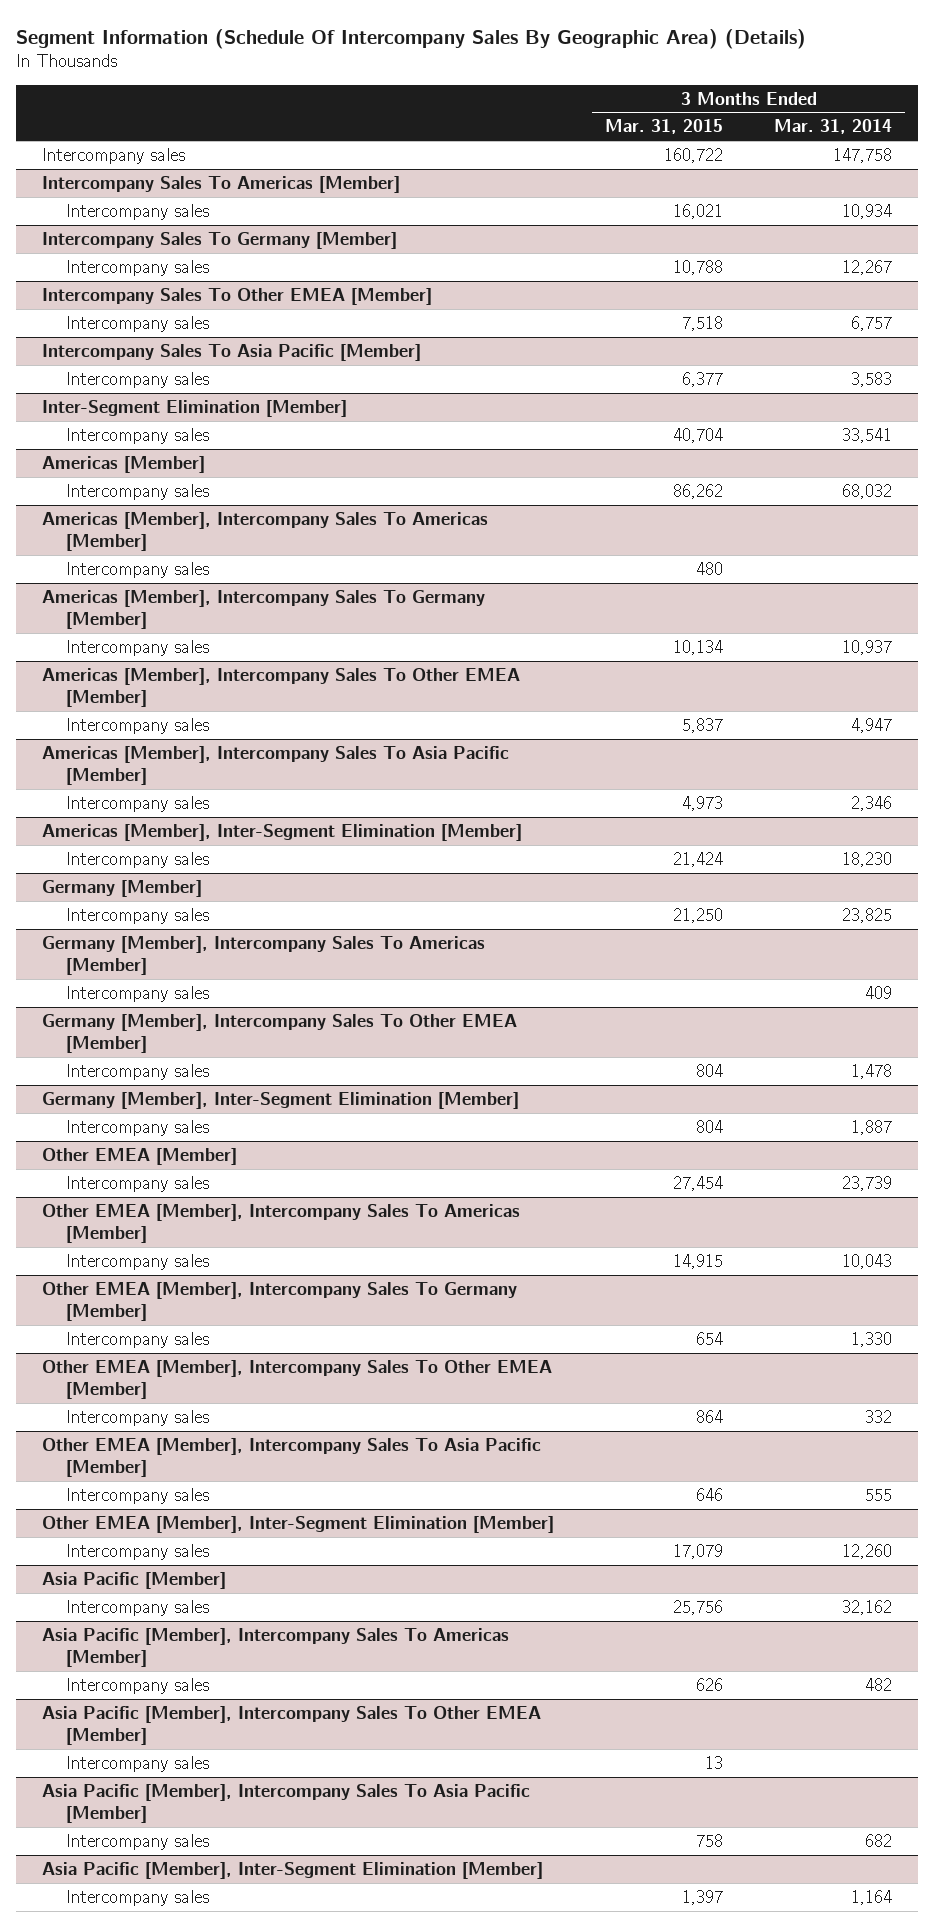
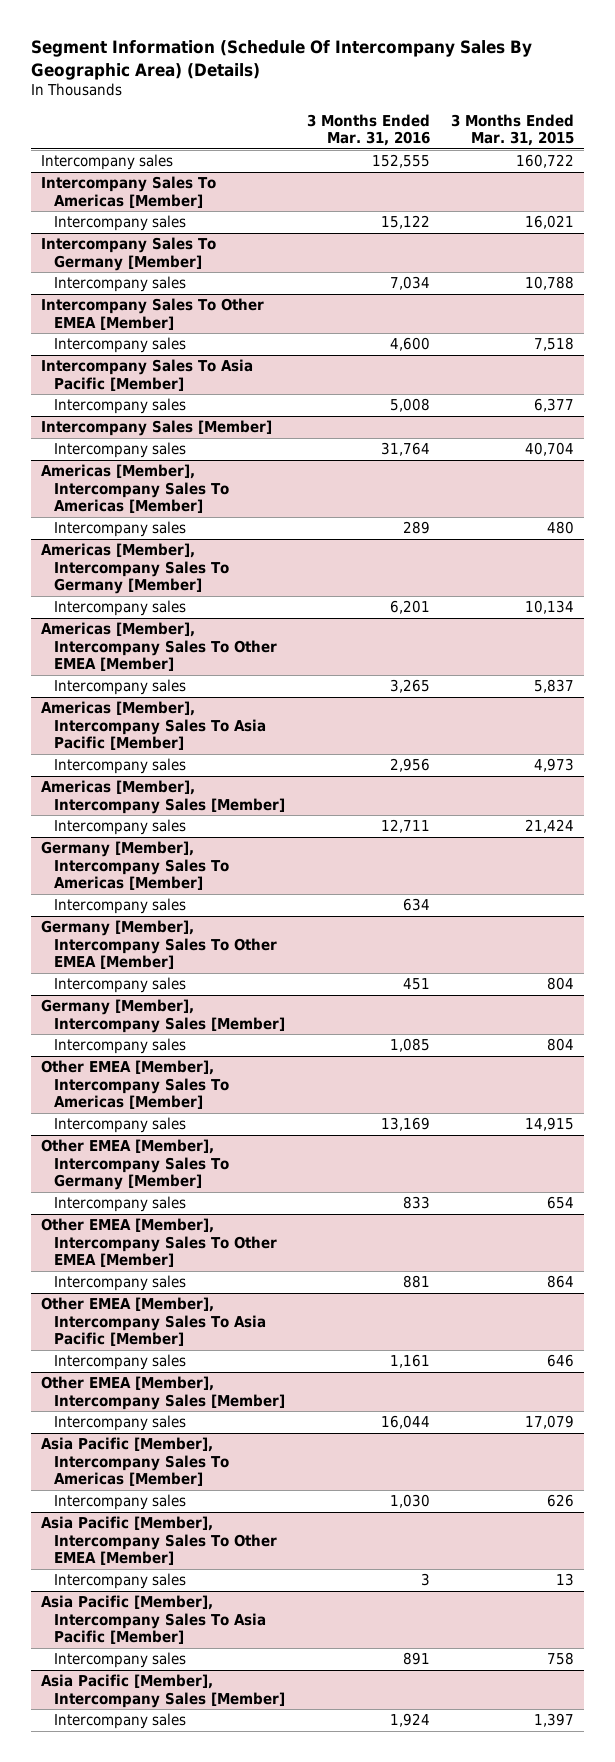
[774,119,893,135] Mar. 31, 2014 -> none
none -> [306,113,430,146] 3 Months Ended Mar. 31, 2016
[41,399,347,417] Inter-Segment Elimination [Member] -> [41,420,273,437] Intercompany Sales [Member]
[41,455,205,473] Americas [Member] -> none
[65,483,209,500] Intercompany sales -> none
[41,823,522,841] Americas [Member], Inter-Segment Elimination [Member] -> none
none -> [41,780,286,814] Americas [Member], Intercompany Sales [Member]
[41,879,202,897] Germany [Member] -> none
[65,907,209,924] Intercompany sales -> none
[41,1091,519,1109] Germany [Member], Inter-Segment Elimination [Member] -> none
none -> [41,999,286,1033] Germany [Member], Intercompany Sales [Member]
[41,1147,237,1165] Other EMEA [Member] -> none
[65,1175,209,1192] Intercompany sales -> none
[41,1515,554,1533] Other EMEA [Member], Inter-Segment Elimination [Member] -> none
none -> [41,1376,286,1410] Other EMEA [Member], Intercompany Sales [Member]
[41,1571,226,1589] Asia Pacific [Member] -> none
[65,1599,209,1616] Intercompany sales -> none
[41,1861,543,1879] Asia Pacific [Member], Inter-Segment Elimination [Member] -> none
none -> [41,1674,286,1708] Asia Pacific [Member], Intercompany Sales [Member]

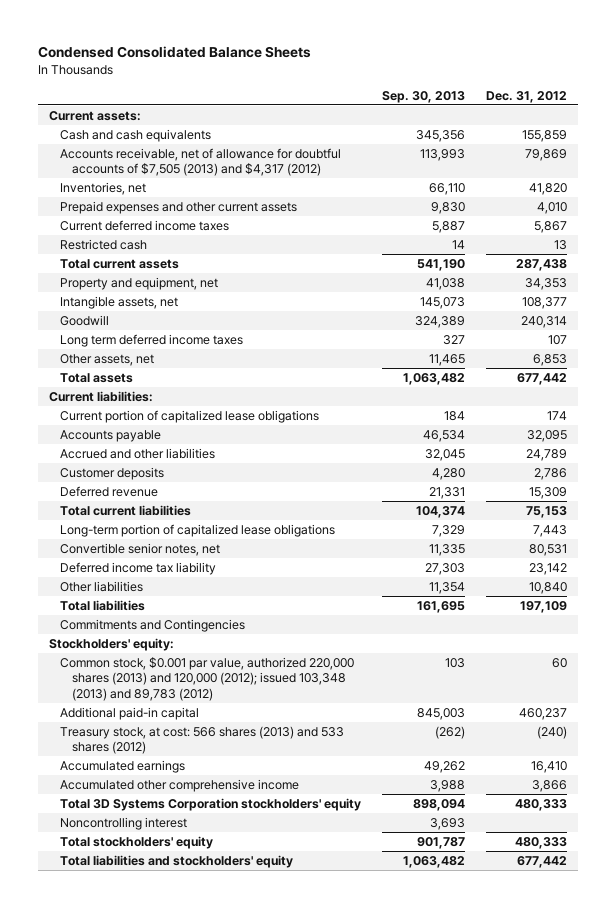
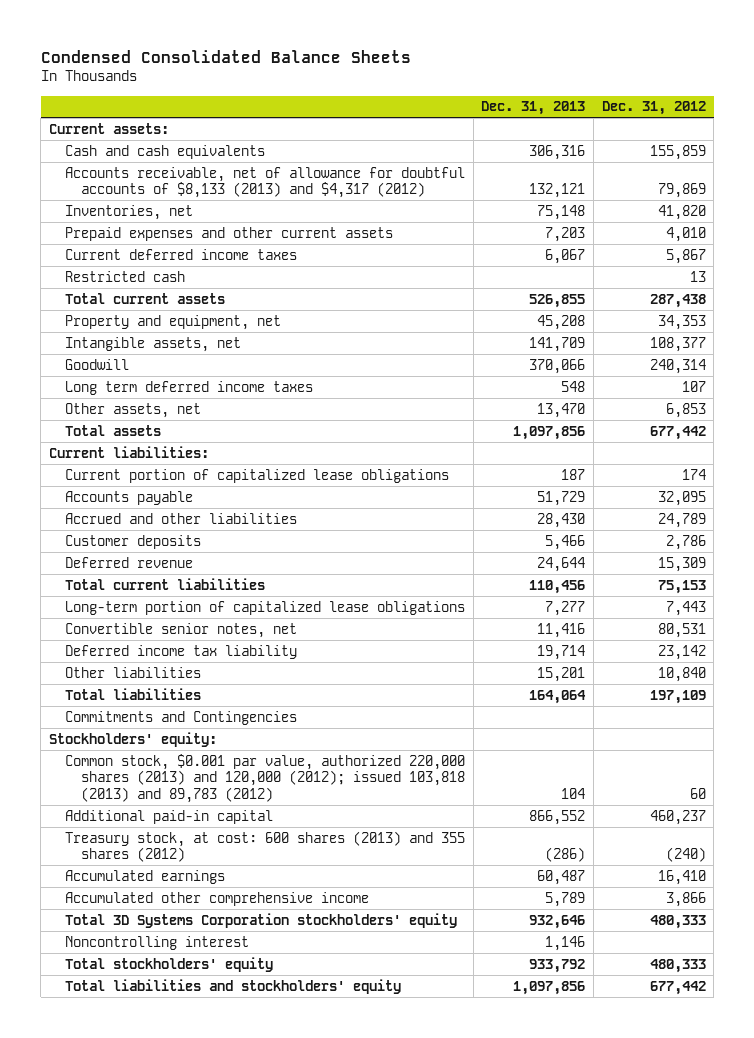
[382,90,466,103] Sep. 30, 2013 -> none
none -> [481,101,586,116] Dec. 31, 2013
[60,147,342,177] Accounts receivable, net of allowance for doubtful accounts of $7,505 (2013) and $4,317 (2012) -> [65,166,466,199] Accounts receivable, net of allowance for doubtful accounts of $8,133 (2013) and $4,317 (2012)
[60,656,355,701] Common stock, $0.001 par value, authorized 220,000 shares (2013) and 120,000 (2012); issued 103,348 (2013) and 89,783 (2012) -> [65,753,466,804] Common stock, $0.001 par value, authorized 220,000 shares (2013) and 120,000 (2012); issued 103,818 (2013) and 89,783 (2012)
[60,725,345,755] Treasury stock, at cost: 566 shares (2013) and 533 shares (2012) -> [65,830,466,863] Treasury stock, at cost: 600 shares (2013) and 355 shares (2012)

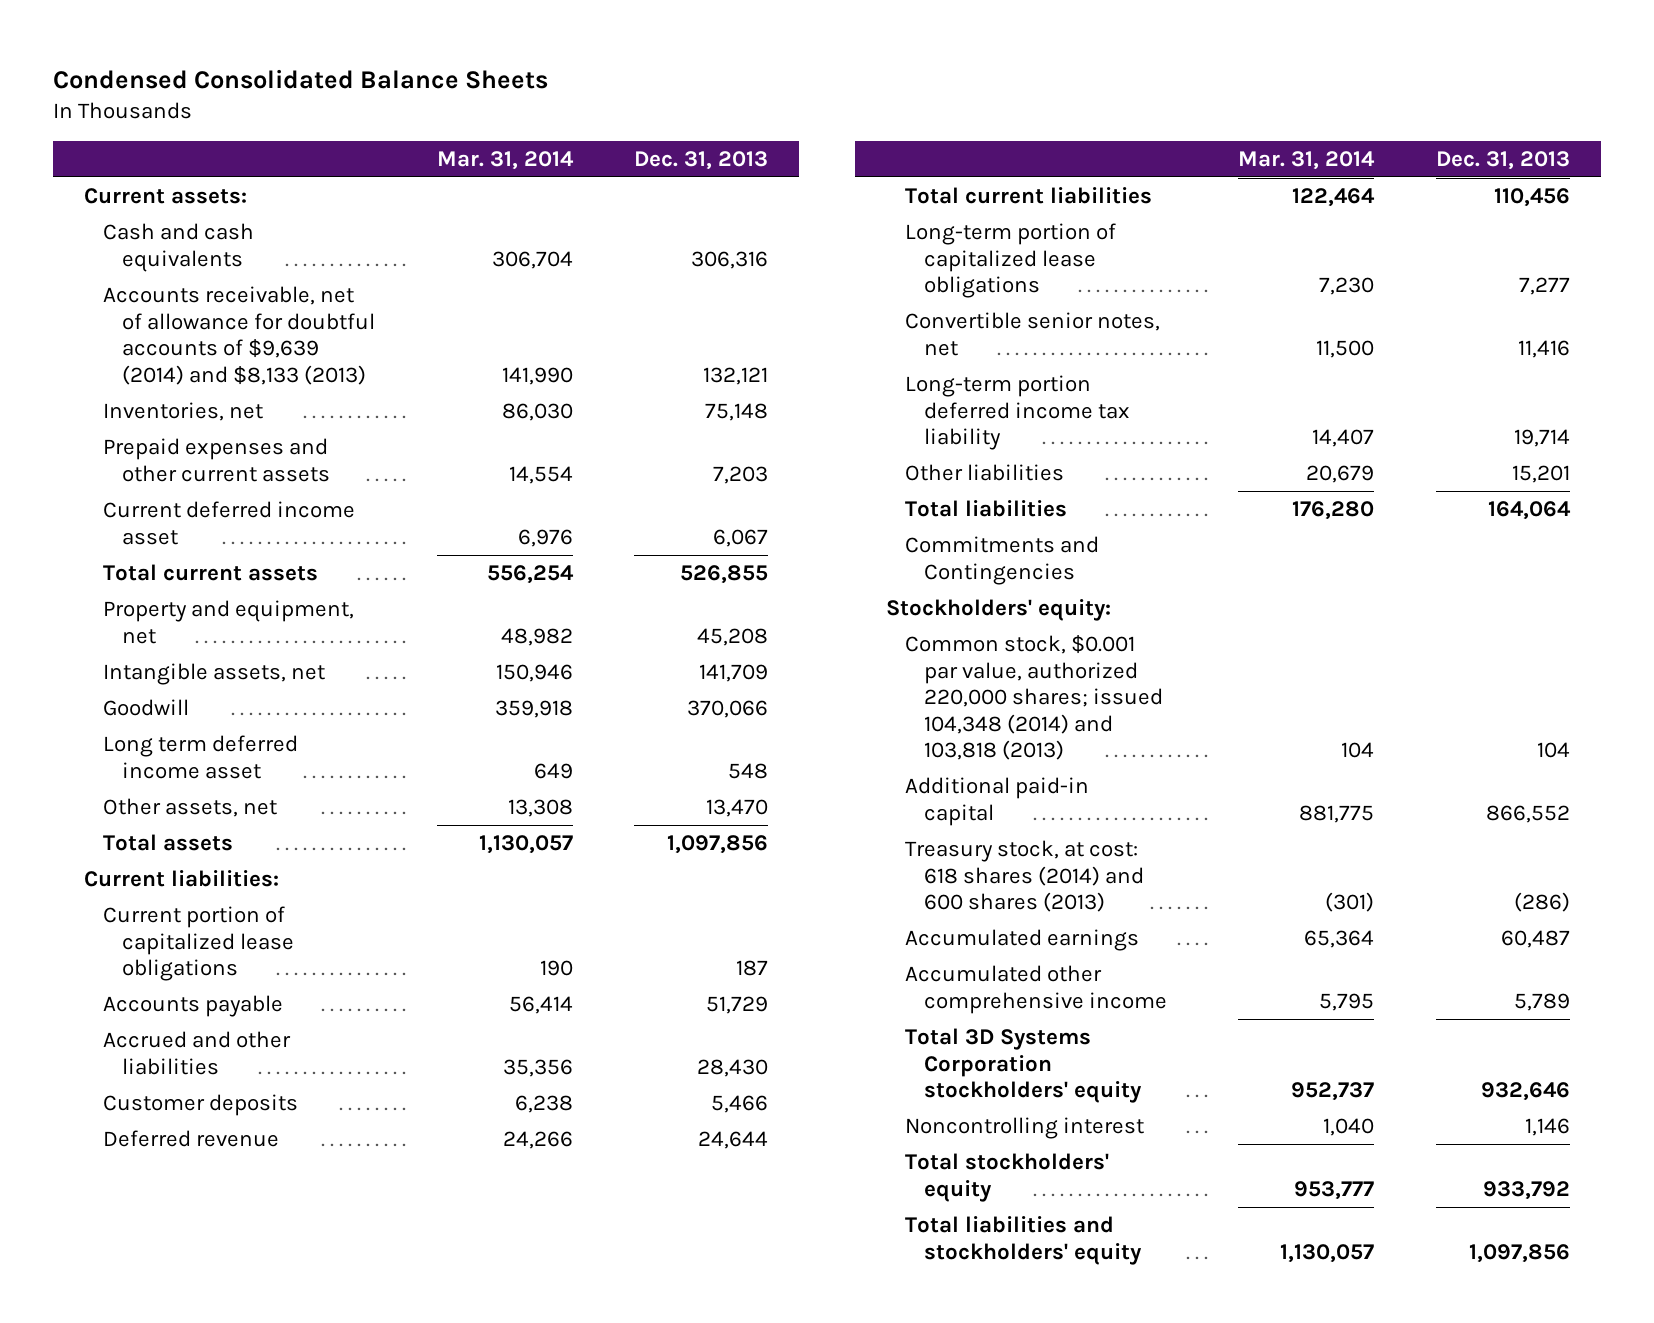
[601,101,706,116] Dec. 31, 2012 -> none
none -> [436,150,574,170] Mar. 31, 2014
[65,166,466,199] Accounts receivable, net of allowance for doubtful accounts of $8,133 (2013) and $4,317 (2012) -> [103,286,376,385] Accounts receivable, net of allowance for doubtful accounts of $9,639 (2014) and $8,133 (2013)
[65,270,186,282] Restricted cash -> none
[65,248,298,260] Current deferred income taxes -> [103,501,356,545] Current deferred income asset
[65,380,314,395] Long term deferred income taxes -> [103,735,299,779] Long term deferred income asset
[65,644,298,659] Deferred income tax liability -> [904,375,1131,451] Long-term portion deferred income tax liability
[65,753,466,804] Common stock, $0.001 par value, authorized 220,000 shares (2013) and 120,000 (2012); issued 103,818 (2013) and 89,783 (2012) -> [904,635,1164,761] Common stock, $0.001 par value, authorized 220,000 shares; issued 104,348 (2014) and 103,818 (2013)
[65,830,466,863] Treasury stock, at cost: 600 shares (2013) and 355 shares (2012) -> [904,840,1145,913] Treasury stock, at cost: 618 shares (2014) and 600 shares (2013)

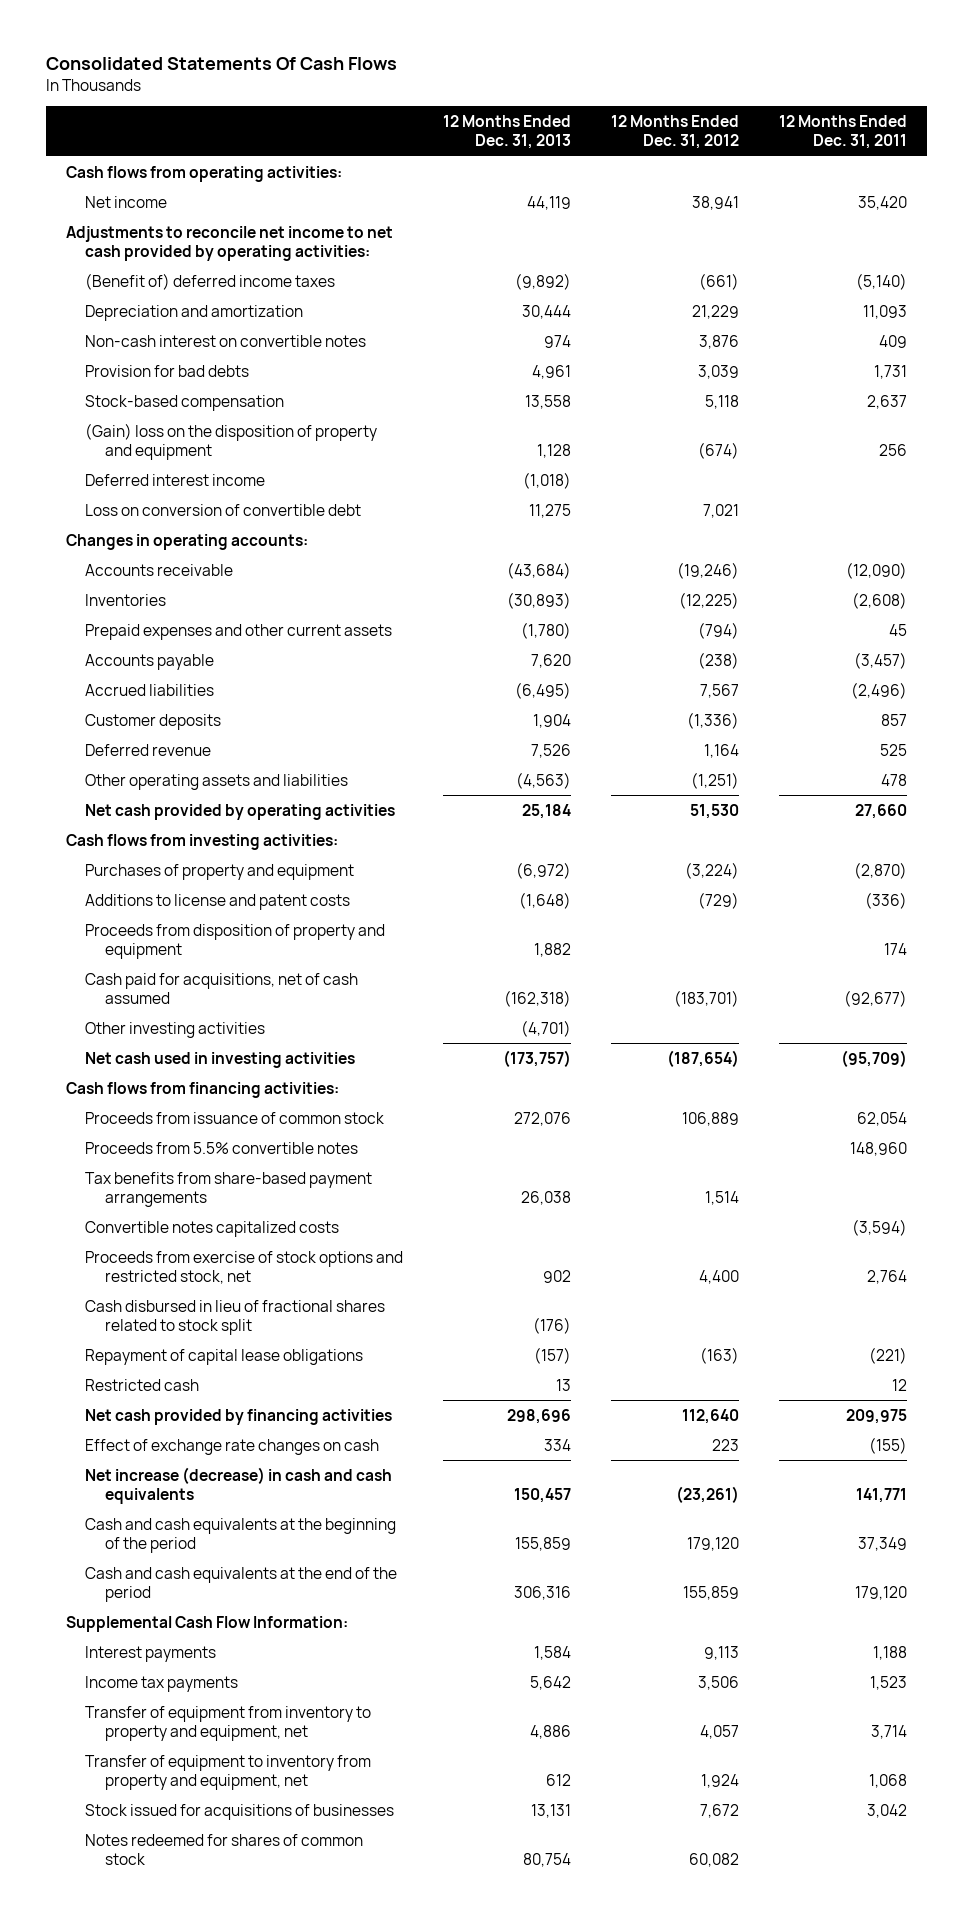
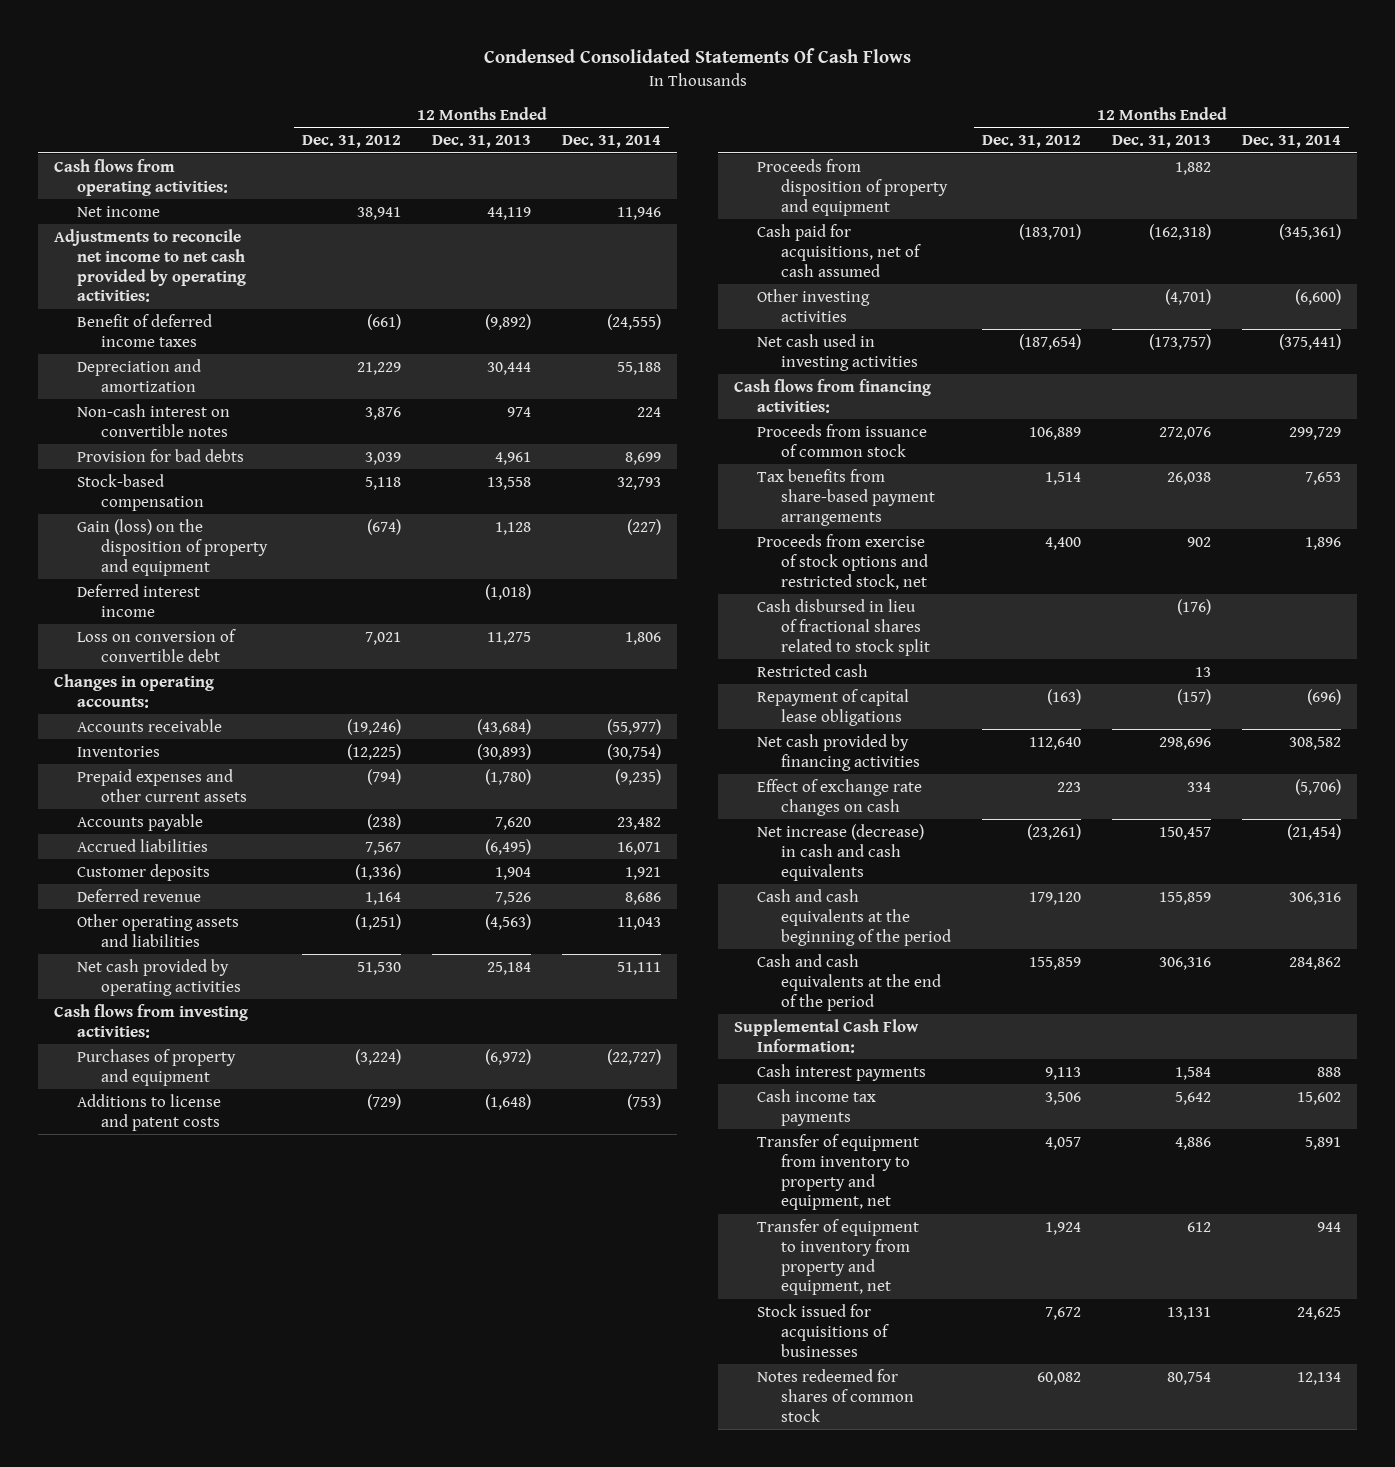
[46,57,398,71] Consolidated Statements Of Cash Flows -> [483,48,911,64] Condensed Consolidated Statements Of Cash Flows
[779,115,908,150] 12 Months Ended Dec. 31, 2011 -> none
none -> [562,135,662,149] Dec. 31, 2014
[85,272,336,290] (Benefit of) deferred income taxes -> [77,313,213,347] Benefit of deferred income taxes
[85,422,378,460] (Gain) loss on the disposition of property and equipment -> [77,518,268,576] Gain (loss) on the disposition of property and equipment
[85,1141,359,1154] Proceeds from 5.5% convertible notes -> none
[85,1220,340,1237] Convertible notes capitalized costs -> none
[85,1348,364,1365] Repayment of capital lease obligations -> [757,688,910,726] Repayment of capital lease obligations
[85,1645,217,1662] Interest payments -> [757,1063,927,1081] Cash interest payments
[85,1675,239,1692] Income tax payments -> [757,1088,877,1126] Cash income tax payments

